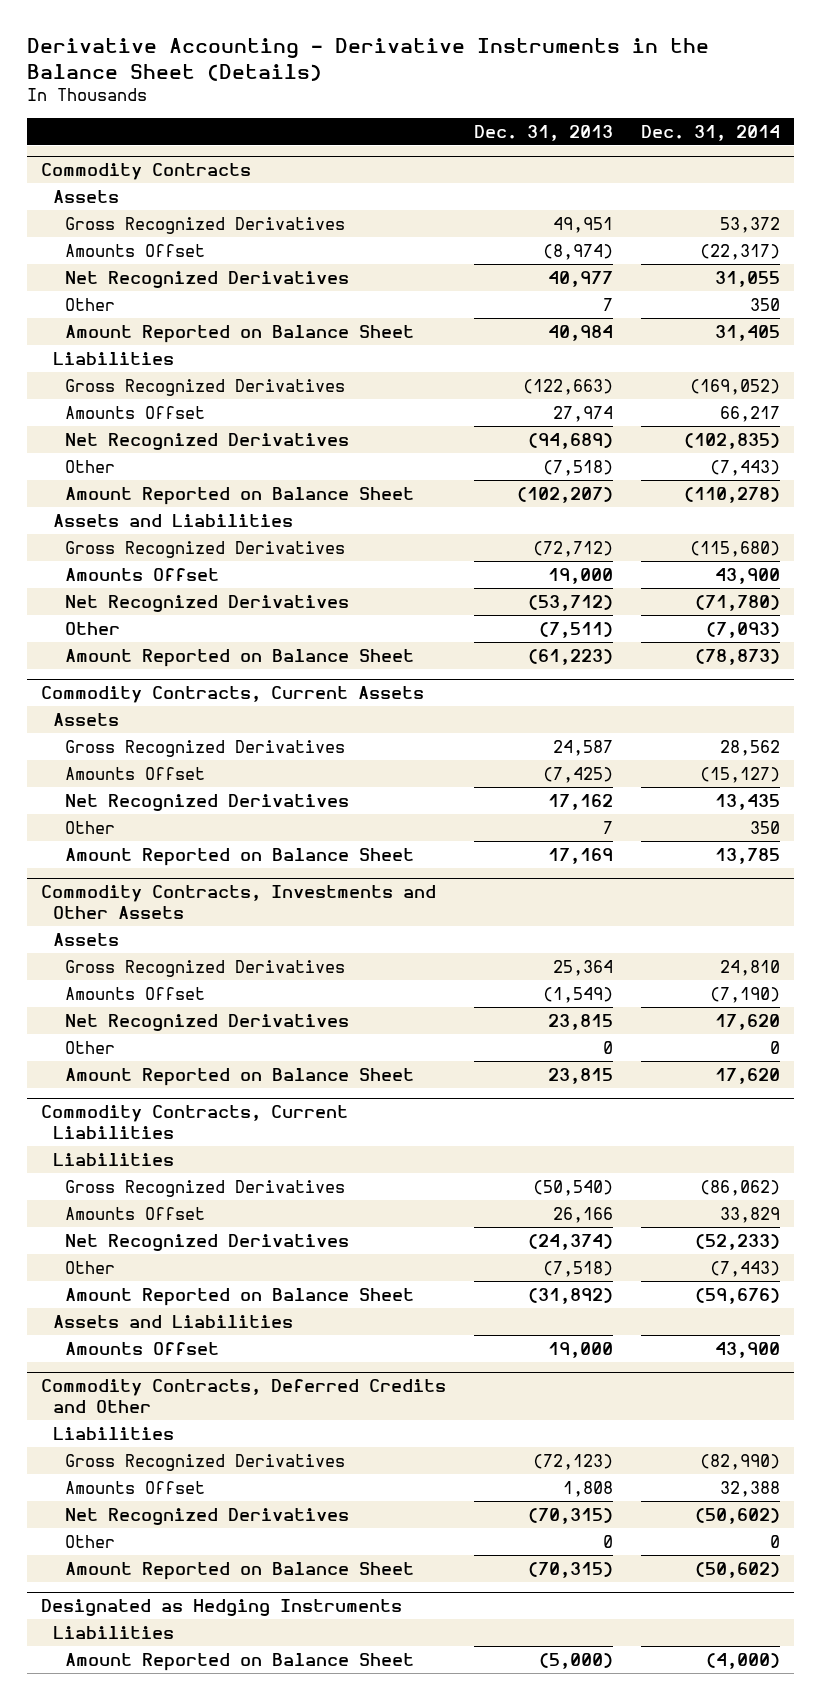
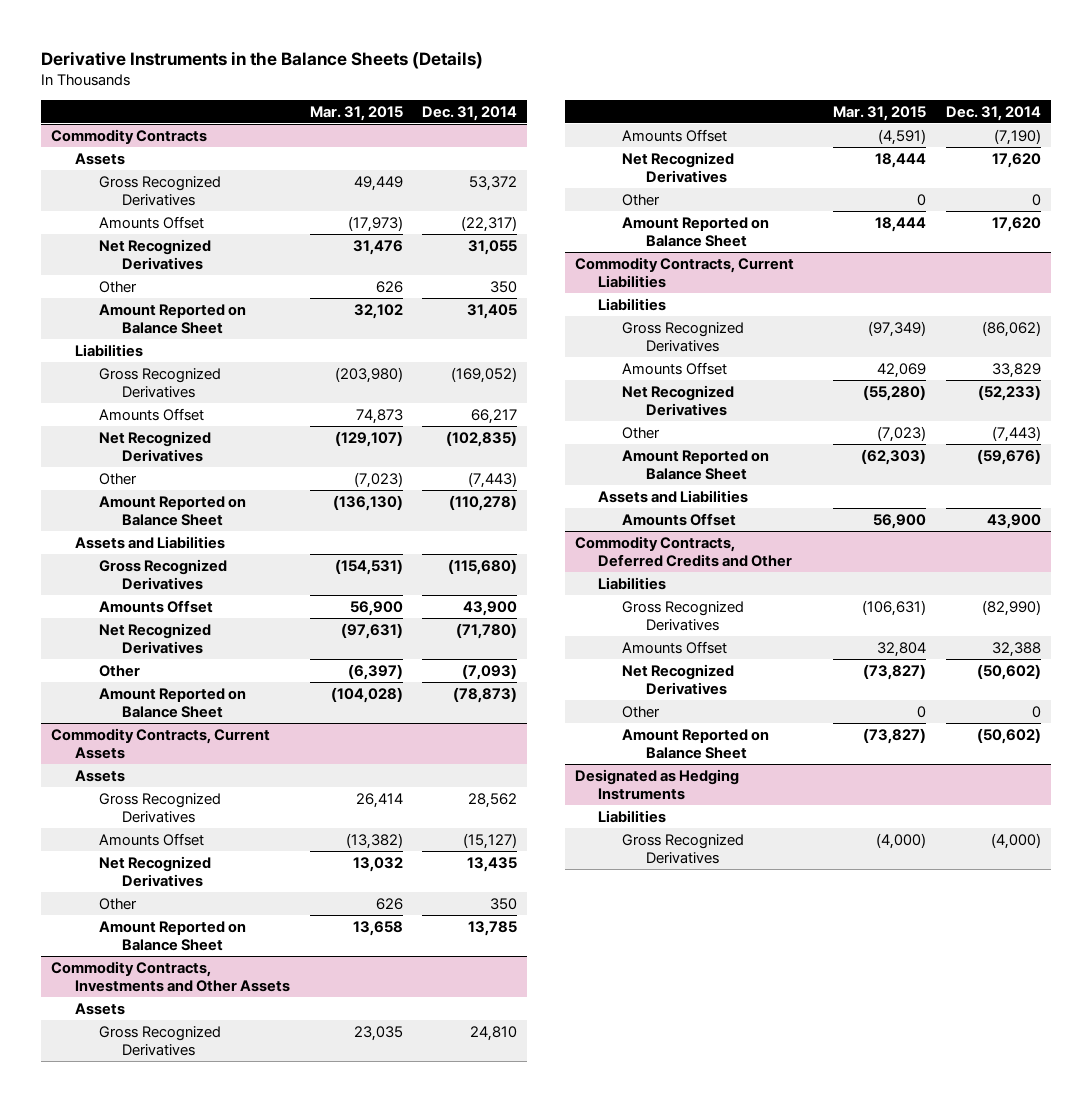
[27,37,710,81] Derivative Accounting - Derivative Instruments in the Balance Sheet (Details) -> [41,50,484,69] Derivative Instruments in the Balance Sheets (Details)
[474,124,614,141] Dec. 31, 2013 -> none
none -> [309,105,403,121] Mar. 31, 2015
[64,1652,414,1671] Amount Reported on Balance Sheet -> none
none -> [622,833,745,865] Gross Recognized Derivatives

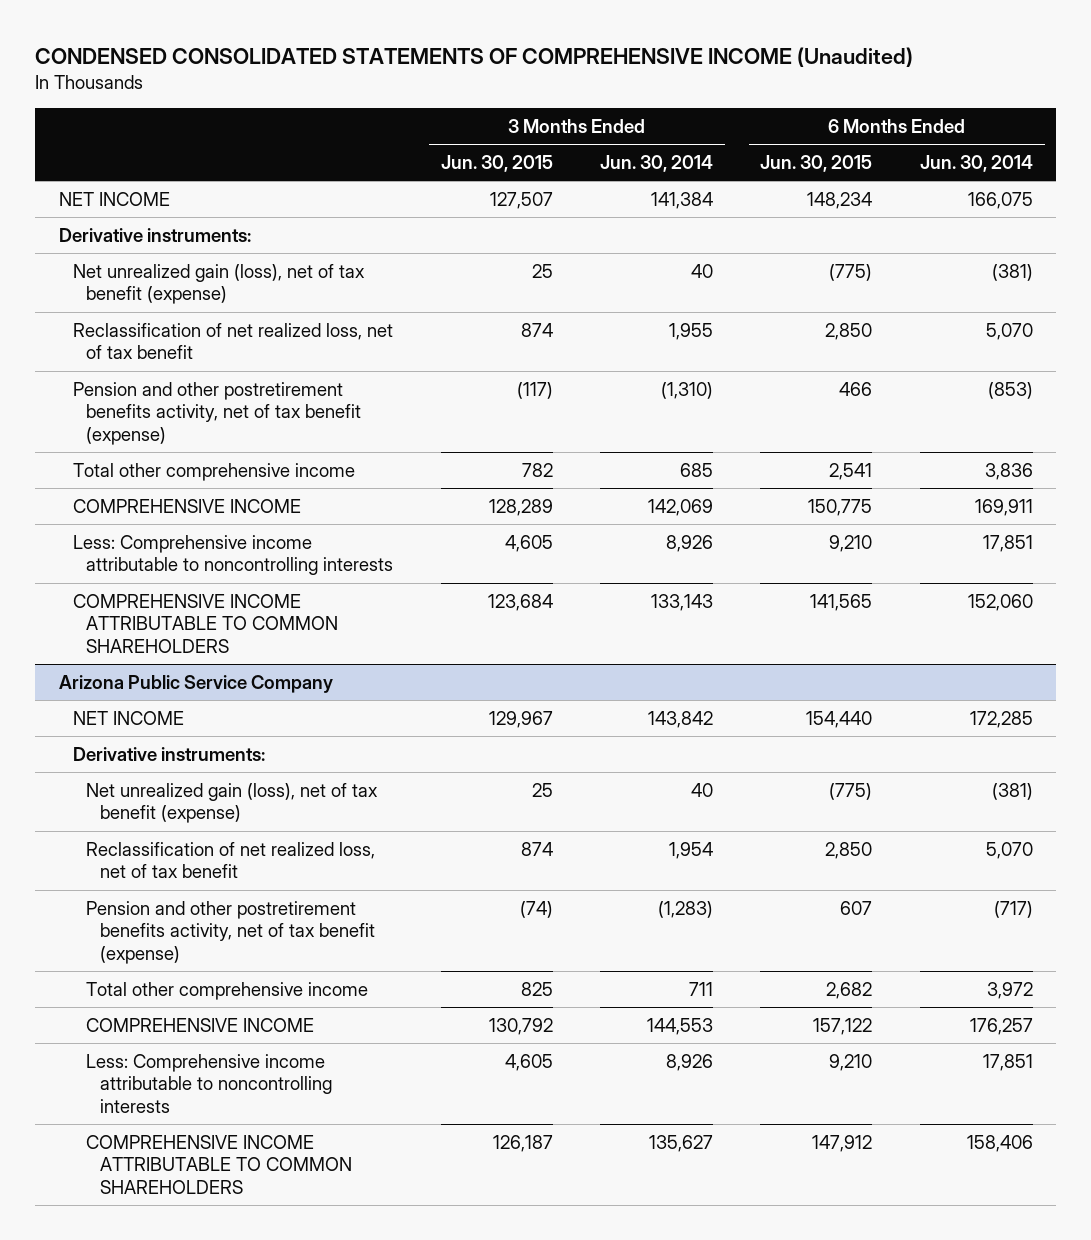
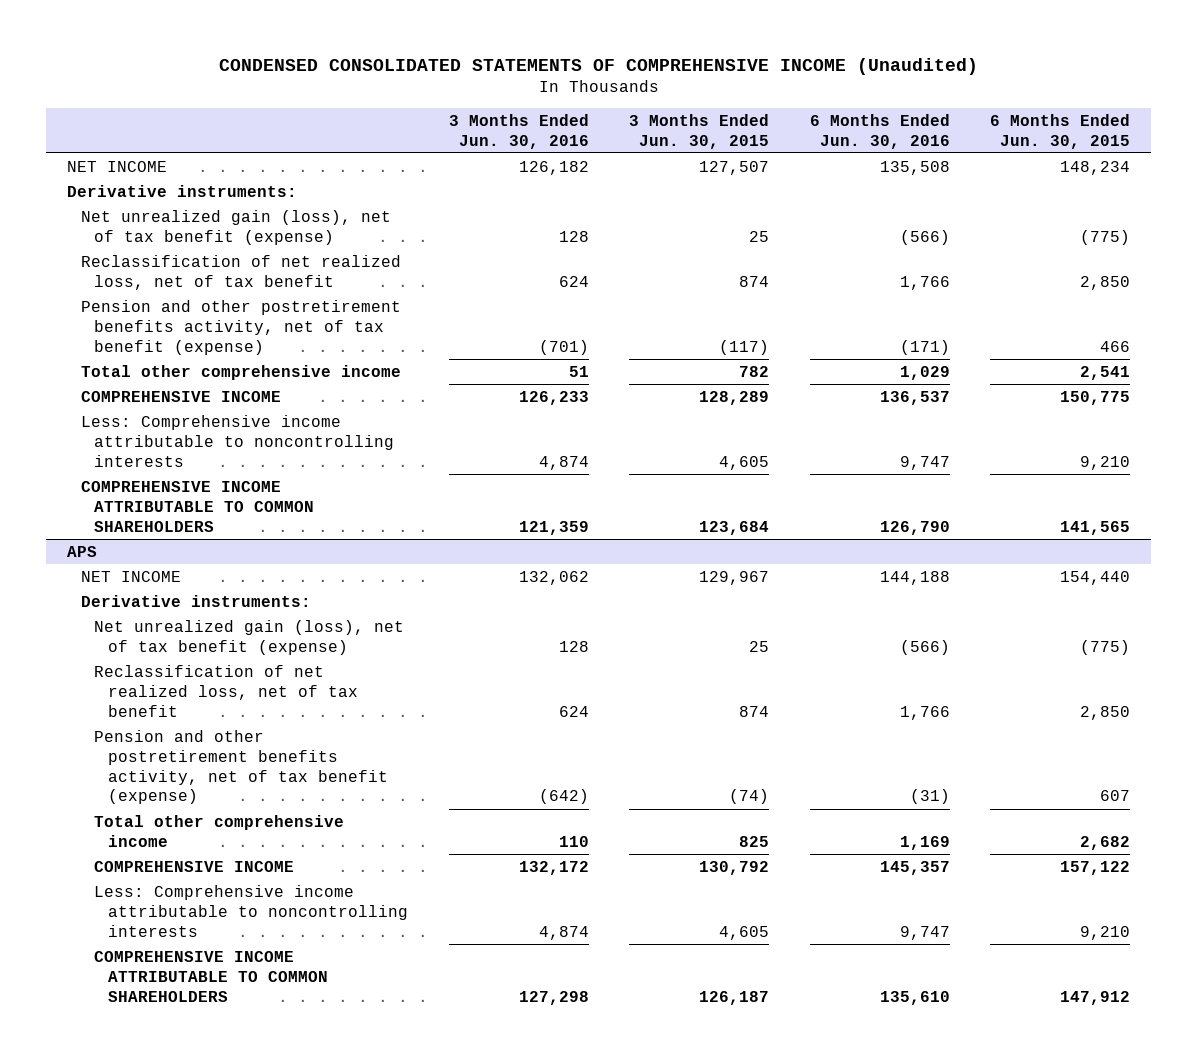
[600,154,714,172] Jun. 30, 2014 -> none
[919,154,1033,172] Jun. 30, 2014 -> none
none -> [448,113,589,149] 3 Months Ended Jun. 30, 2016
none -> [809,113,950,149] 6 Months Ended Jun. 30, 2016
[58,674,333,693] Arizona Public Service Company -> [66,545,97,557] APS

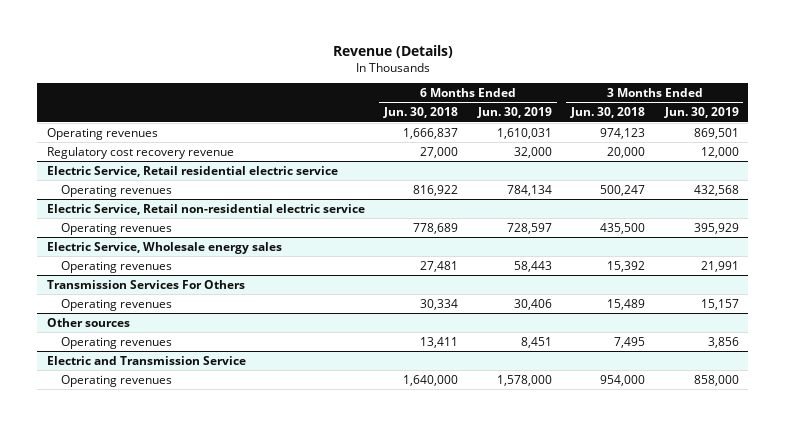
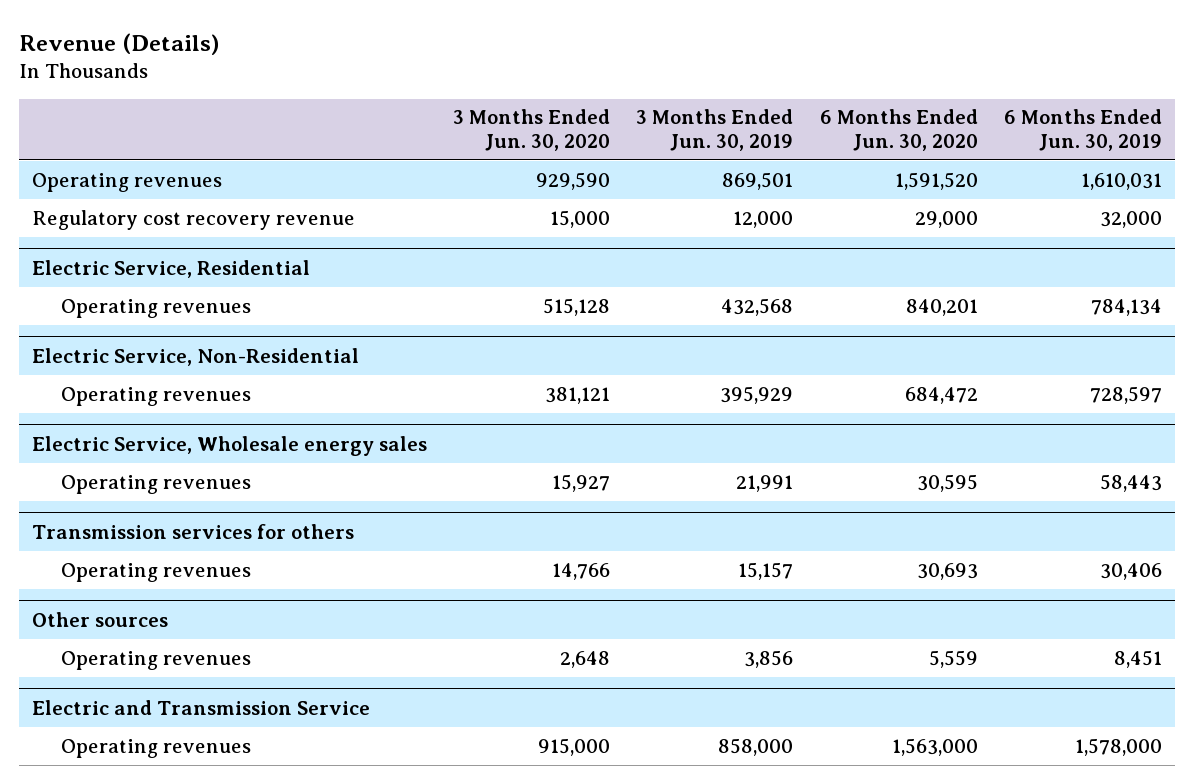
[383,107,459,119] Jun. 30, 2018 -> none
[570,107,646,119] Jun. 30, 2018 -> none
none -> [453,109,611,152] 3 Months Ended Jun. 30, 2020
none -> [819,109,978,152] 6 Months Ended Jun. 30, 2020
[46,165,338,177] Electric Service, Retail residential electric service -> [32,259,311,278] Electric Service, Residential
[46,203,365,215] Electric Service, Retail non-residential electric service -> [32,347,360,366] Electric Service, Non-Residential
[46,279,245,289] Transmission Services For Others -> [32,523,355,539] Transmission services for others

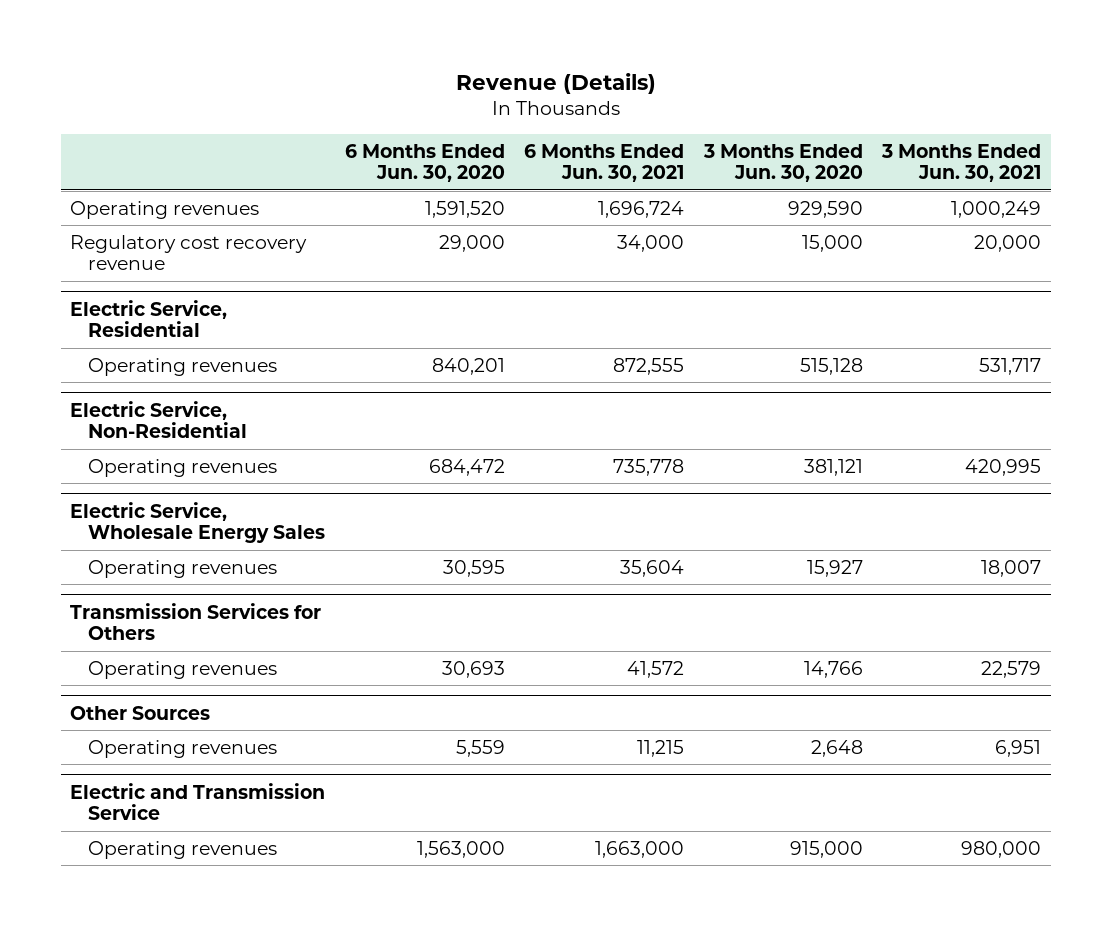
[636,109,794,152] 3 Months Ended Jun. 30, 2019 -> none
[1003,109,1162,152] 6 Months Ended Jun. 30, 2019 -> none
none -> [524,143,685,183] 6 Months Ended Jun. 30, 2021
none -> [881,143,1042,183] 3 Months Ended Jun. 30, 2021
[32,435,428,456] Electric Service, Wholesale energy sales -> [70,501,325,544] Electric Service, Wholesale Energy Sales
[32,523,355,539] Transmission services for others -> [70,602,322,641] Transmission Services for Others
[32,611,169,627] Other sources -> [70,705,211,720] Other Sources

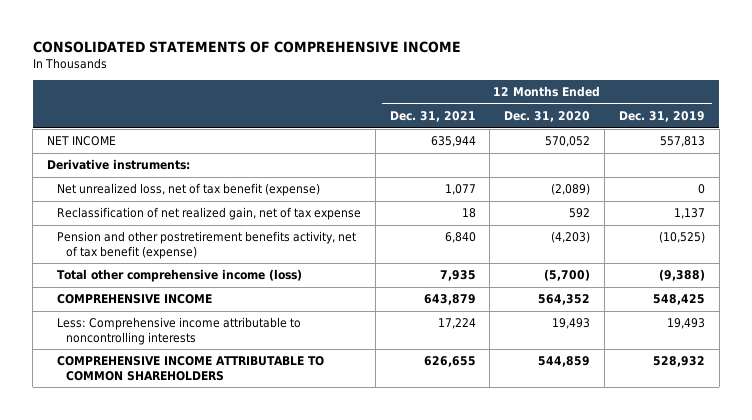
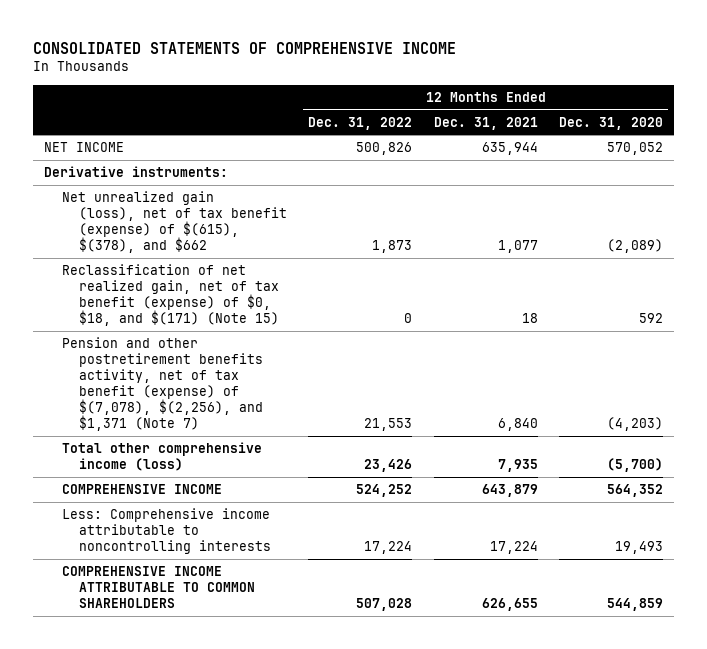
[618,111,705,123] Dec. 31, 2019 -> none
none -> [308,116,413,130] Dec. 31, 2022
[56,183,320,197] Net unrealized loss, net of tax benefit (expense) -> [61,191,287,254] Net unrealized gain (loss), net of tax benefit (expense) of $(615), $(378), and $662
[56,207,361,221] Reclassification of net realized gain, net of tax expense -> [61,264,279,327] Reclassification of net realized gain, net of tax benefit (expense) of $0, $18, and $(171) (Note 15)
[56,231,356,259] Pension and other postretirement benefits activity, net of tax benefit (expense) -> [61,337,263,432] Pension and other postretirement benefits activity, net of tax benefit (expense) of $(7,078), $(2,256), and $1,371 (Note 7)

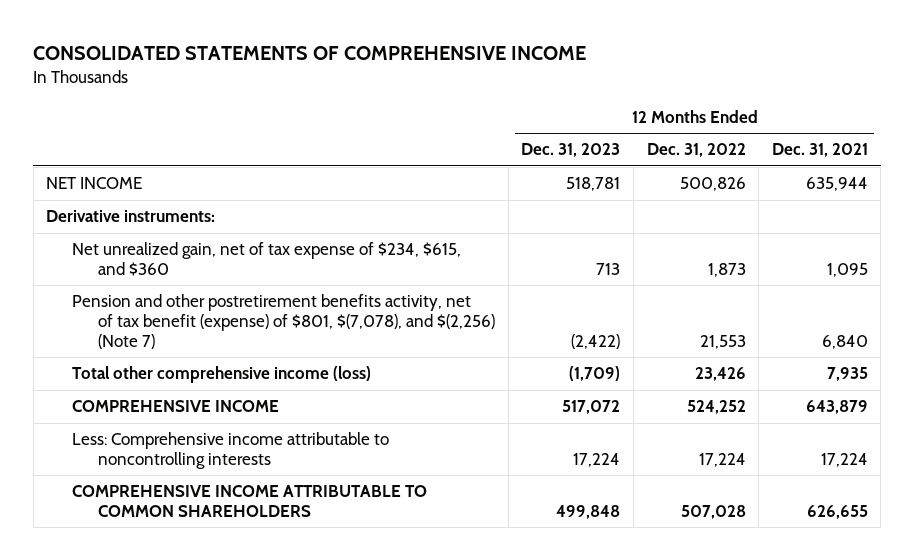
[558,116,663,130] Dec. 31, 2020 -> none
none -> [521,143,621,158] Dec. 31, 2023
[61,264,279,327] Reclassification of net realized gain, net of tax benefit (expense) of $0, $18, and $(171) (Note 15) -> none
[61,191,287,254] Net unrealized gain (loss), net of tax benefit (expense) of $(615), $(378), and $662 -> [72,242,462,277] Net unrealized gain, net of tax expense of $234, $615, and $360
[497,240,538,254] 1,077 -> [826,263,868,278] 1,095
[61,337,263,432] Pension and other postretirement benefits activity, net of tax benefit (expense) of $(7,078), $(2,256), and $1,371 (Note 7) -> [72,294,496,350] Pension and other postretirement benefits activity, net of tax benefit (expense) of $801, $(7,078), and $(2,256) (Note 7)

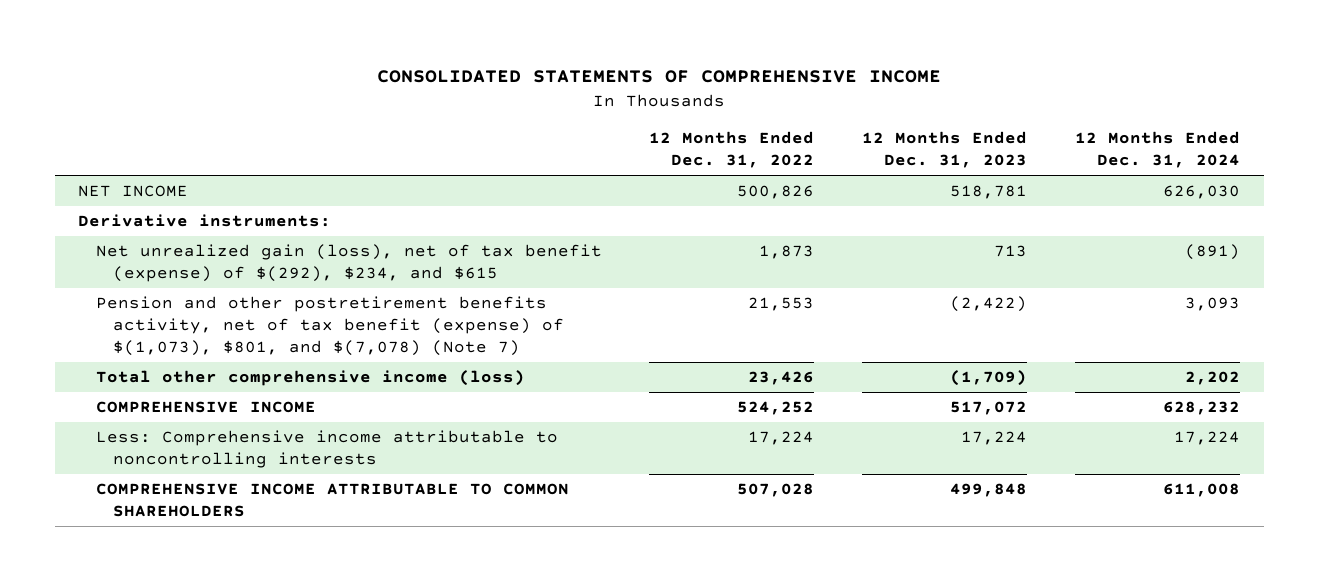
[771,143,868,158] Dec. 31, 2021 -> none
none -> [1074,131,1240,169] 12 Months Ended Dec. 31, 2024
[72,242,462,277] Net unrealized gain, net of tax expense of $234, $615, and $360 -> [95,244,602,283] Net unrealized gain (loss), net of tax benefit (expense) of $(292), $234, and $615
[72,294,496,350] Pension and other postretirement benefits activity, net of tax benefit (expense) of $801, $(7,078), and $(2,256) (Note 7) -> [95,296,565,357] Pension and other postretirement benefits activity, net of tax benefit (expense) of $(1,073), $801, and $(7,078) (Note 7)

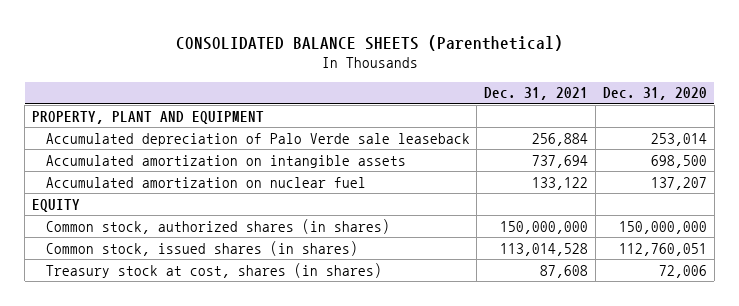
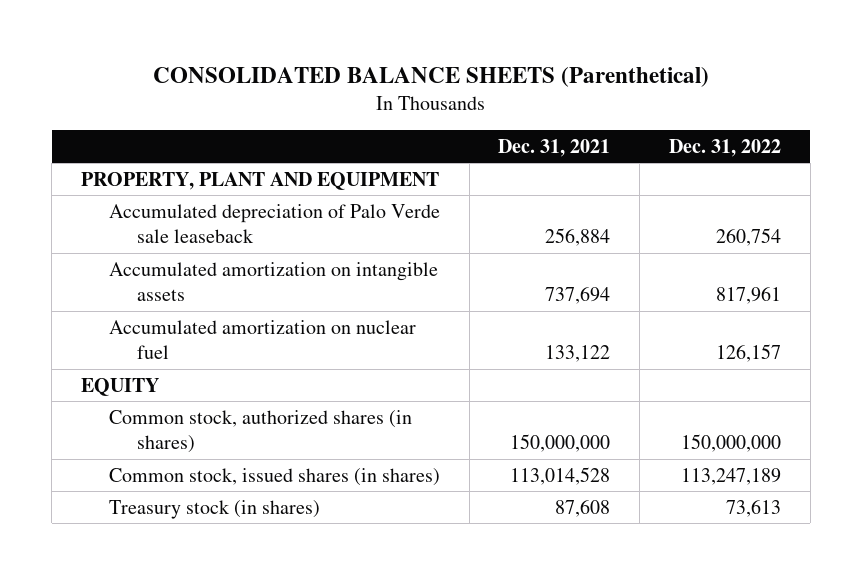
[602,87,707,101] Dec. 31, 2020 -> none
none -> [668,138,781,157] Dec. 31, 2022
[45,262,382,278] Treasury stock at cost, shares (in shares) -> [109,499,321,519] Treasury stock (in shares)

